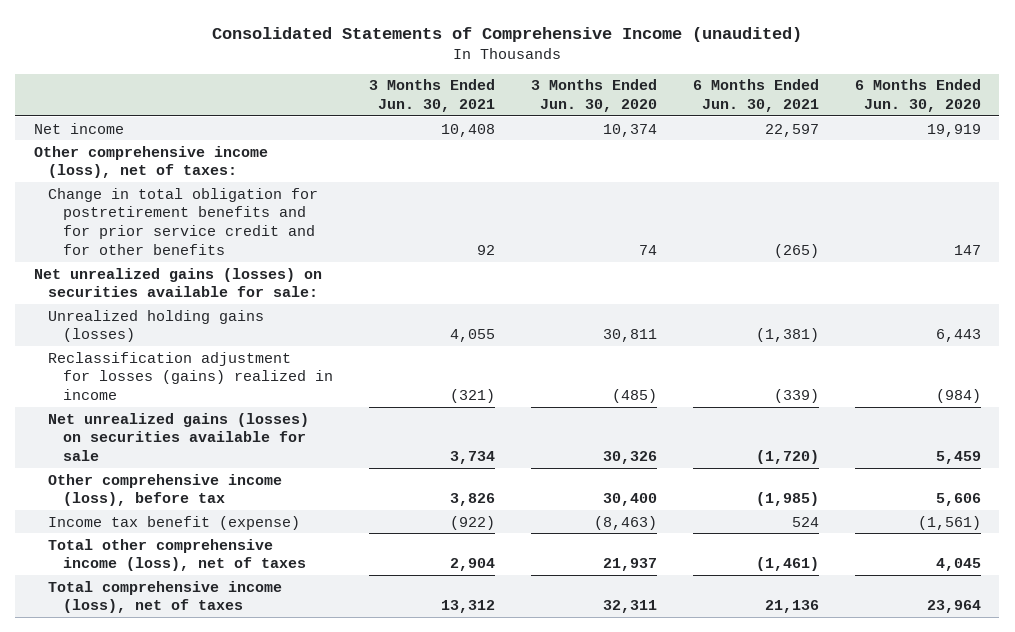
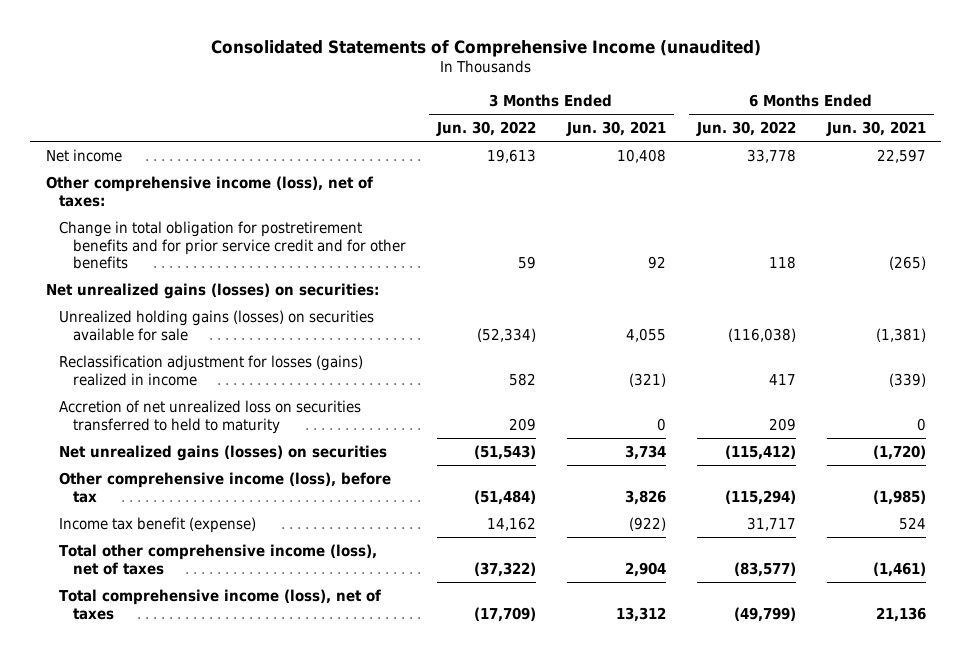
[530,79,657,113] 3 Months Ended Jun. 30, 2020 -> none
[855,79,982,113] 6 Months Ended Jun. 30, 2020 -> none
none -> [435,121,536,137] Jun. 30, 2022
none -> [695,121,796,137] Jun. 30, 2022
[33,267,322,298] Net unrealized gains (losses) on securities available for sale: -> [45,282,379,299] Net unrealized gains (losses) on securities:
[48,309,265,343] Unrealized holding gains (losses) -> [59,309,375,341] Unrealized holding gains (losses) on securities available for sale
none -> [59,399,362,434] Accretion of net unrealized loss on securities transferred to held to maturity
[48,412,310,462] Net unrealized gains (losses) on securities available for sale -> [59,444,388,461] Net unrealized gains (losses) on securities

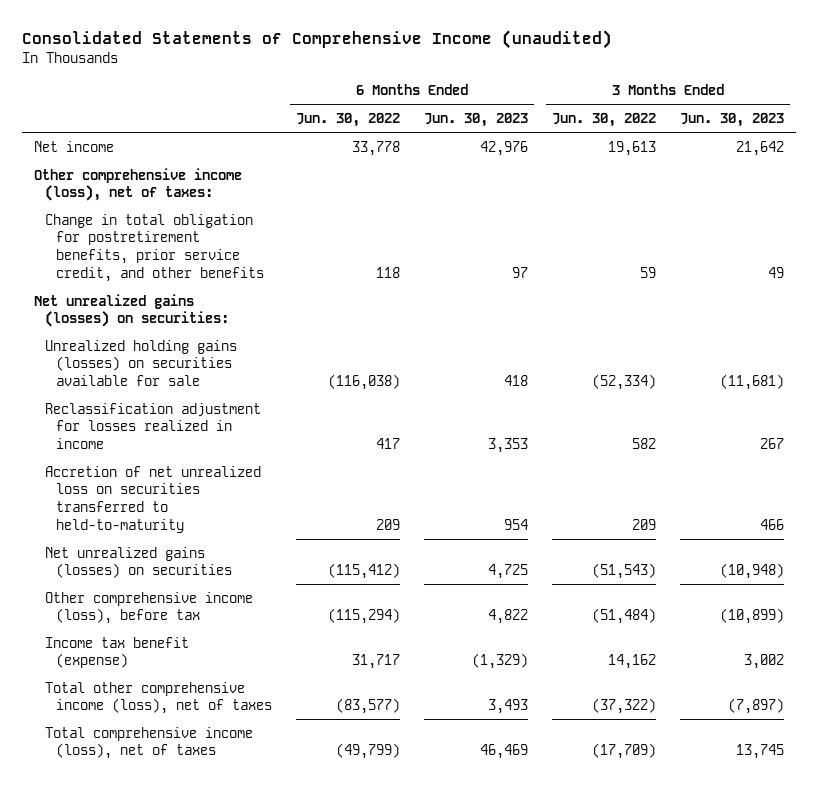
[565,121,666,137] Jun. 30, 2021 -> none
[825,121,926,137] Jun. 30, 2021 -> none
none -> [424,113,529,128] Jun. 30, 2023
none -> [680,113,785,128] Jun. 30, 2023
[59,220,406,270] Change in total obligation for postretirement benefits and for prior service credit and for other benefits -> [44,213,264,282] Change in total obligation for postretirement benefits, prior service credit, and other benefits
[59,354,364,386] Reclassification adjustment for losses (gains) realized in income -> [44,402,261,450] Reclassification adjustment for losses realized in income
[59,399,362,434] Accretion of net unrealized loss on securities transferred to held to maturity -> [44,465,261,533] Accretion of net unrealized loss on securities transferred to held-to-maturity

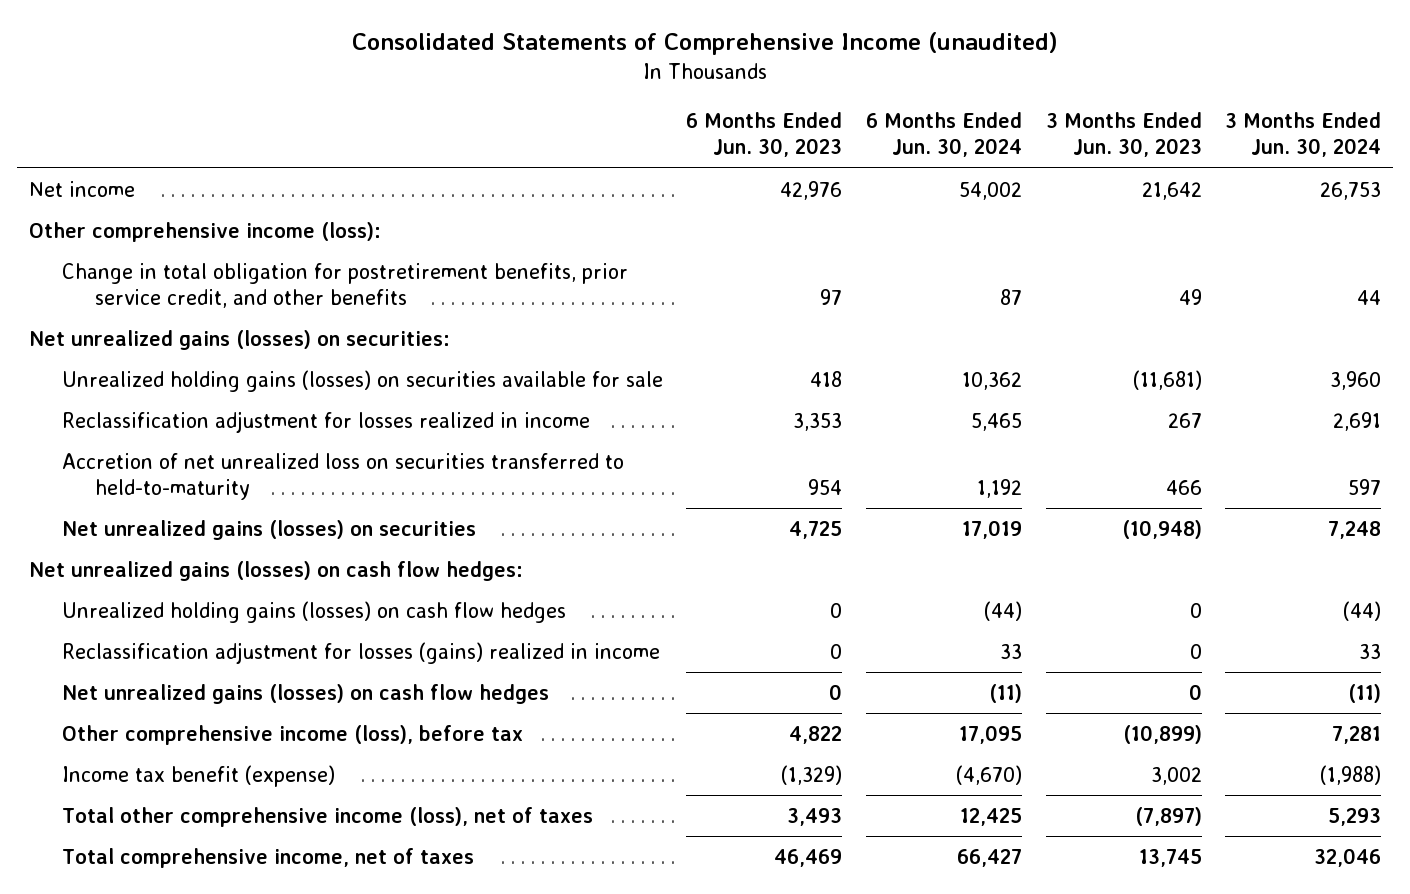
[295,113,400,128] Jun. 30, 2022 -> none
[552,113,657,128] Jun. 30, 2022 -> none
none -> [866,112,1023,158] 6 Months Ended Jun. 30, 2024
none -> [1225,112,1382,158] 3 Months Ended Jun. 30, 2024
[33,167,242,202] Other comprehensive income (loss), net of taxes: -> [28,221,381,242] Other comprehensive income (loss):
none -> [28,560,523,581] Net unrealized gains (losses) on cash flow hedges:
none -> [61,600,566,623] Unrealized holding gains (losses) on cash flow hedges
none -> [61,641,660,664] Reclassification adjustment for losses (gains) realized in income
none -> [61,683,549,704] Net unrealized gains (losses) on cash flow hedges
[44,726,253,760] Total comprehensive income (loss), net of taxes -> [61,847,474,868] Total comprehensive income, net of taxes

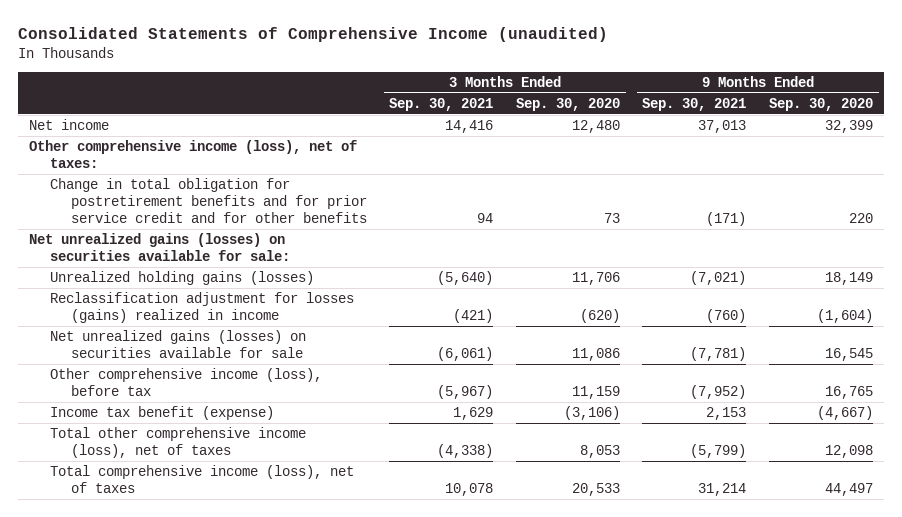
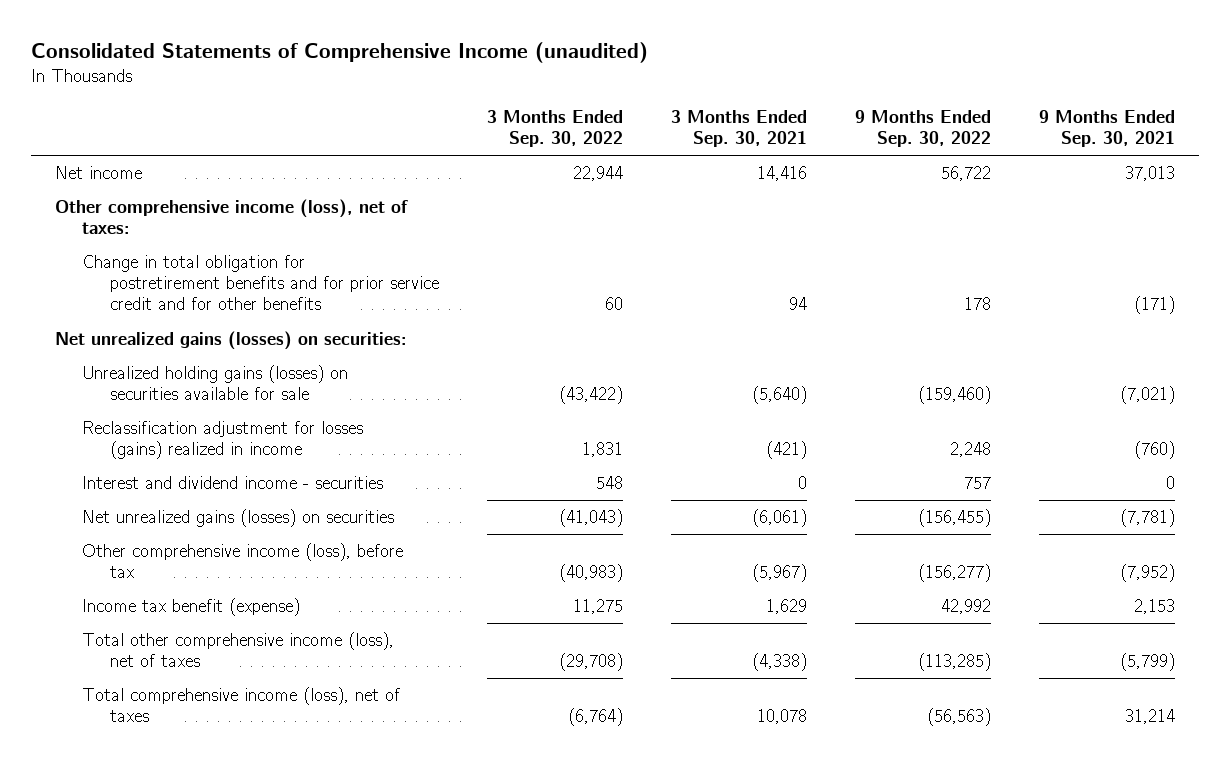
[515,97,620,111] Sep. 30, 2020 -> none
[769,97,874,111] Sep. 30, 2020 -> none
none -> [486,109,623,148] 3 Months Ended Sep. 30, 2022
none -> [855,109,992,148] 9 Months Ended Sep. 30, 2022
[29,233,290,262] Net unrealized gains (losses) on securities available for sale: -> [55,331,408,351] Net unrealized gains (losses) on securities:
[49,271,314,286] Unrealized holding gains (losses) -> [82,365,349,401] Unrealized holding gains (losses) on securities available for sale
none -> [82,476,384,490] Interest and dividend income - securities
[49,330,306,359] Net unrealized gains (losses) on securities available for sale -> [82,509,395,528] Net unrealized gains (losses) on securities

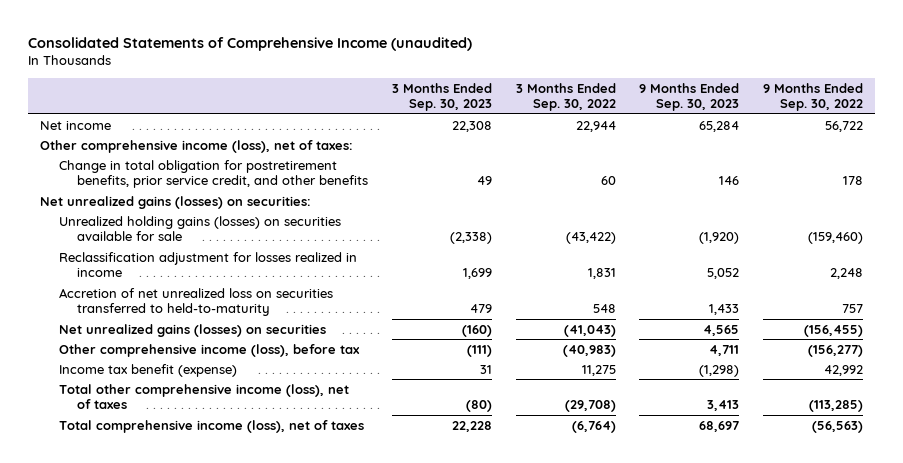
[670,109,807,148] 3 Months Ended Sep. 30, 2021 -> none
[1039,109,1176,148] 9 Months Ended Sep. 30, 2021 -> none
none -> [391,82,492,112] 3 Months Ended Sep. 30, 2023
none -> [639,82,740,112] 9 Months Ended Sep. 30, 2023
[82,255,439,311] Change in total obligation for postretirement benefits and for prior service credit and for other benefits -> [58,159,368,189] Change in total obligation for postretirement benefits, prior service credit, and other benefits
[82,421,364,460] Reclassification adjustment for losses (gains) realized in income -> [58,251,357,278] Reclassification adjustment for losses realized in income
[82,476,384,490] Interest and dividend income - securities -> [58,287,333,317] Accretion of net unrealized loss on securities transferred to held-to-maturity

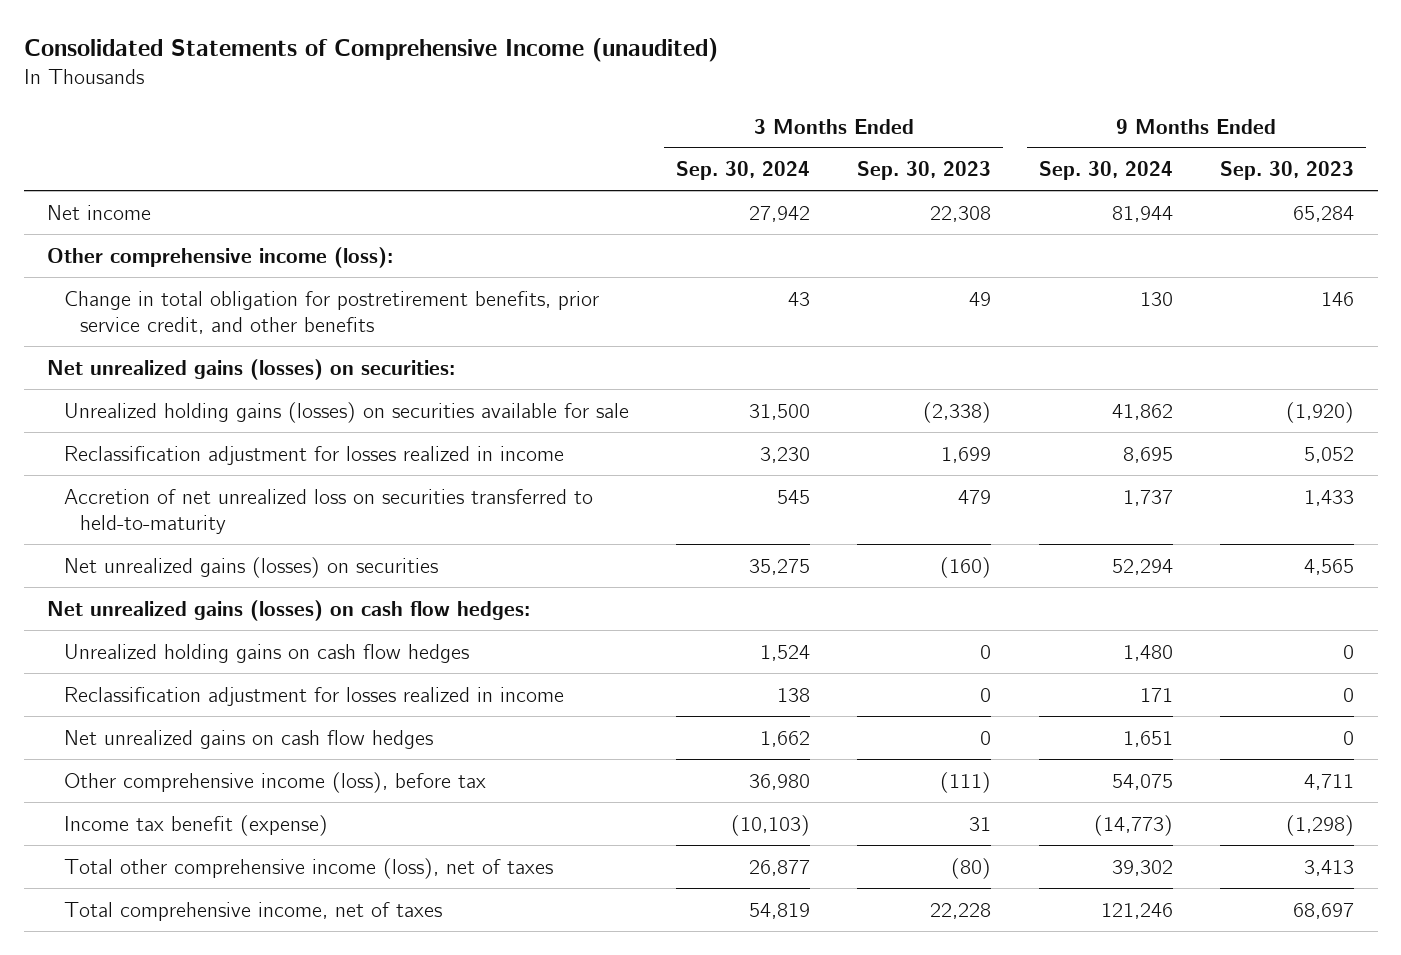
[515,82,616,112] 3 Months Ended Sep. 30, 2022 -> none
[763,82,864,112] 9 Months Ended Sep. 30, 2022 -> none
none -> [675,161,810,181] Sep. 30, 2024
none -> [1038,161,1173,181] Sep. 30, 2024
[40,139,354,153] Other comprehensive income (loss), net of taxes: -> [47,246,394,268] Other comprehensive income (loss):
none -> [47,599,531,621] Net unrealized gains (losses) on cash flow hedges:
none -> [63,643,469,663] Unrealized holding gains on cash flow hedges
none -> [63,686,564,706] Reclassification adjustment for losses realized in income
none -> [63,729,433,749] Net unrealized gains on cash flow hedges
[58,419,364,433] Total comprehensive income (loss), net of taxes -> [63,901,442,921] Total comprehensive income, net of taxes

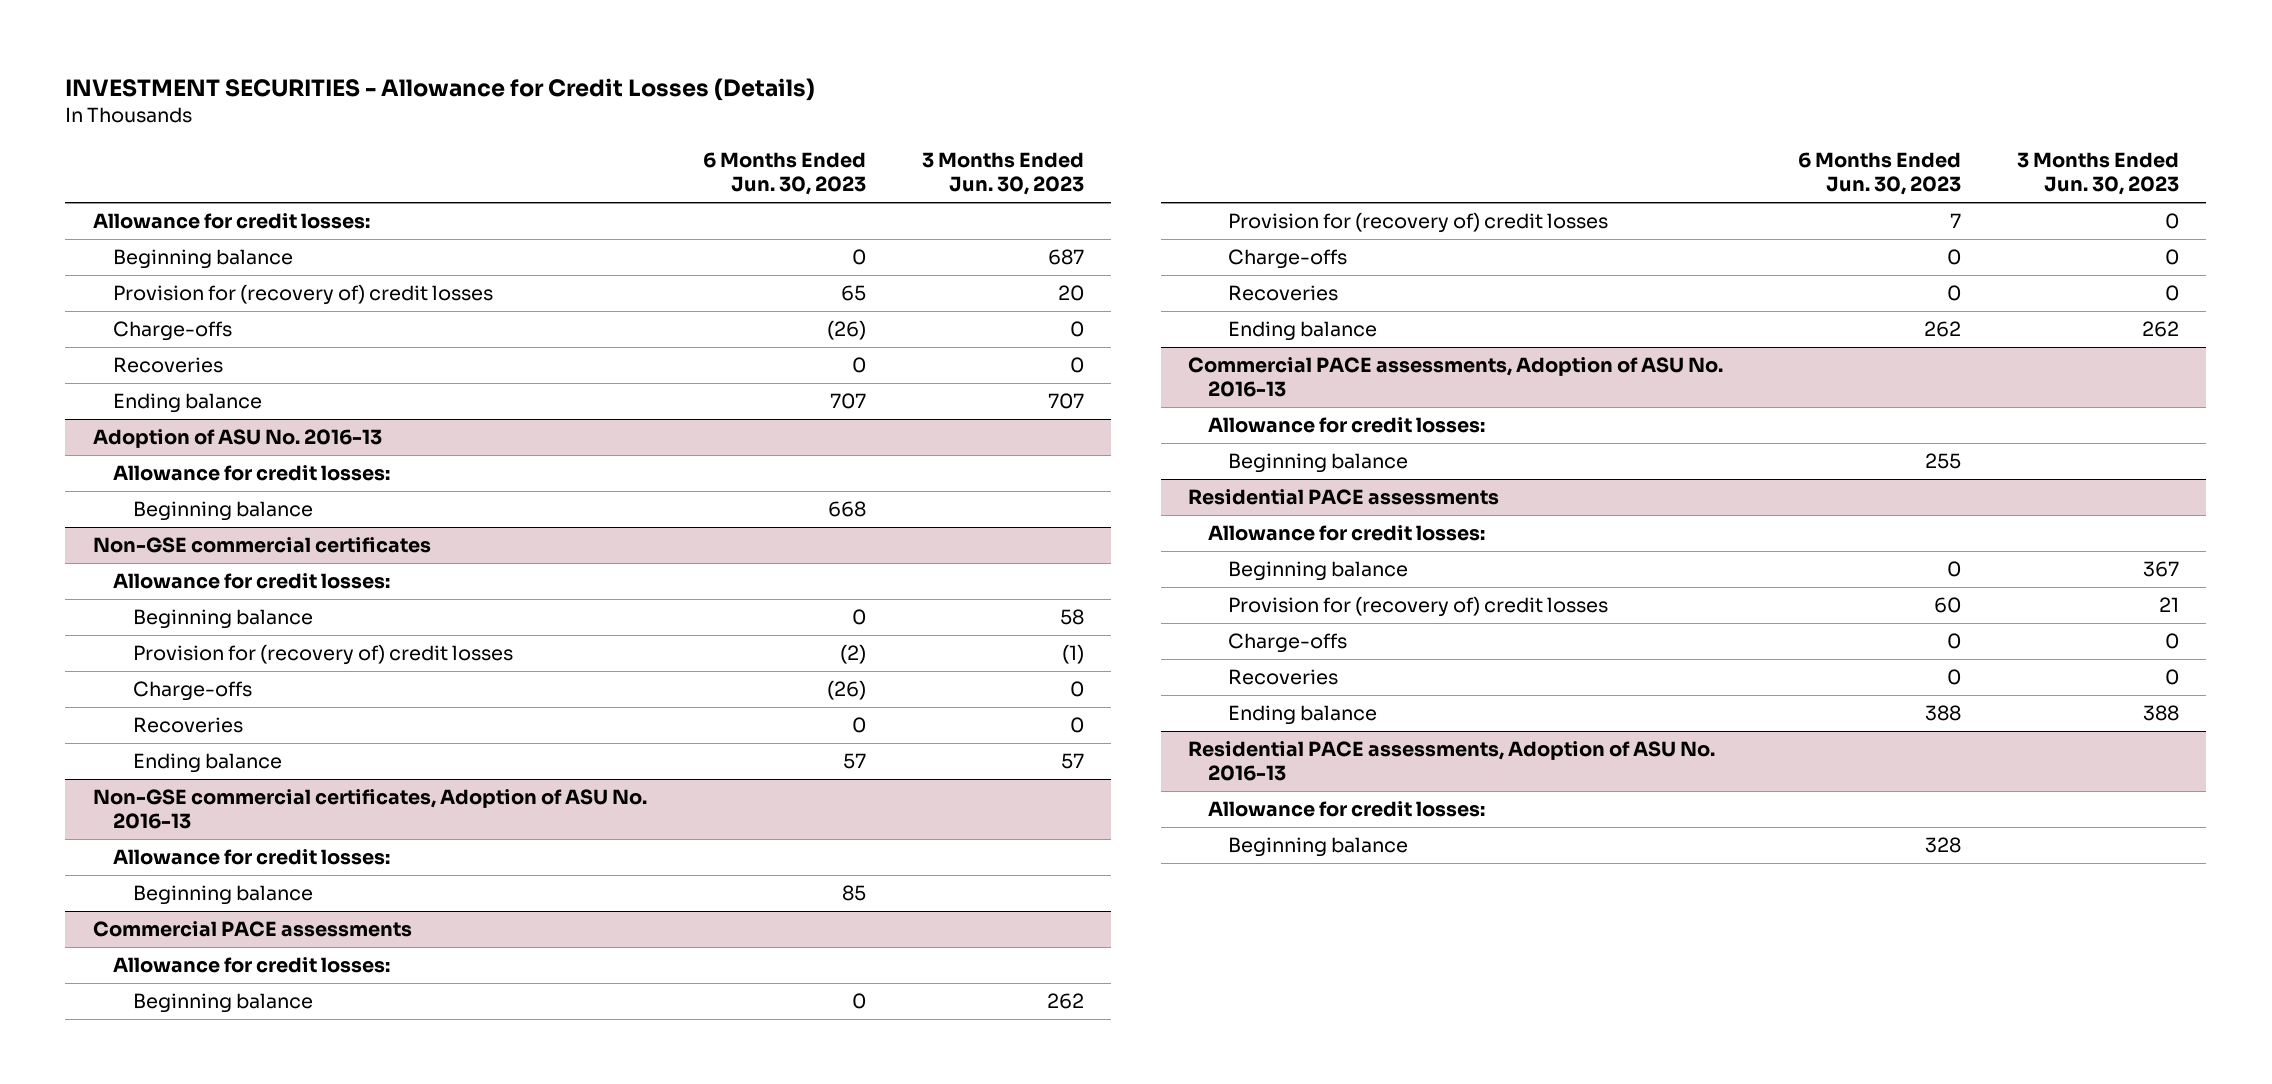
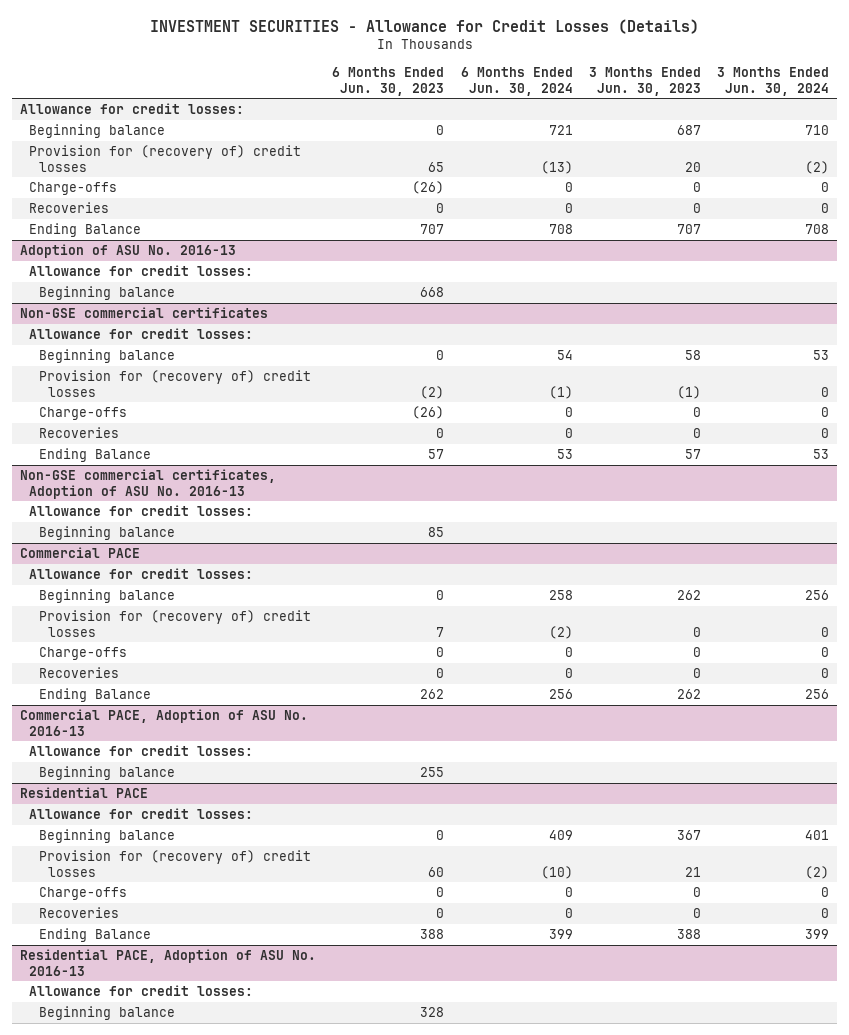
none -> [460,67,573,96] 6 Months Ended Jun. 30, 2024
none -> [717,67,830,96] 3 Months Ended Jun. 30, 2024
[113,393,263,414] Ending balance -> [29,222,142,237] Ending Balance
[133,753,283,774] Ending balance -> [38,447,151,462] Ending Balance
[93,921,413,938] Commercial PACE assessments -> [20,546,141,558] Commercial PACE
[1228,321,1378,342] Ending balance -> [38,687,151,702] Ending Balance
[1188,357,1724,398] Commercial PACE assessments, Adoption of ASU No. 2016-13 -> [20,708,309,736] Commercial PACE, Adoption of ASU No. 2016-13
[1188,489,1500,506] Residential PACE assessments -> [20,786,149,798] Residential PACE
[1228,705,1378,726] Ending balance -> [38,927,151,942] Ending Balance
[1188,741,1716,782] Residential PACE assessments, Adoption of ASU No. 2016-13 -> [20,948,317,976] Residential PACE, Adoption of ASU No. 2016-13

